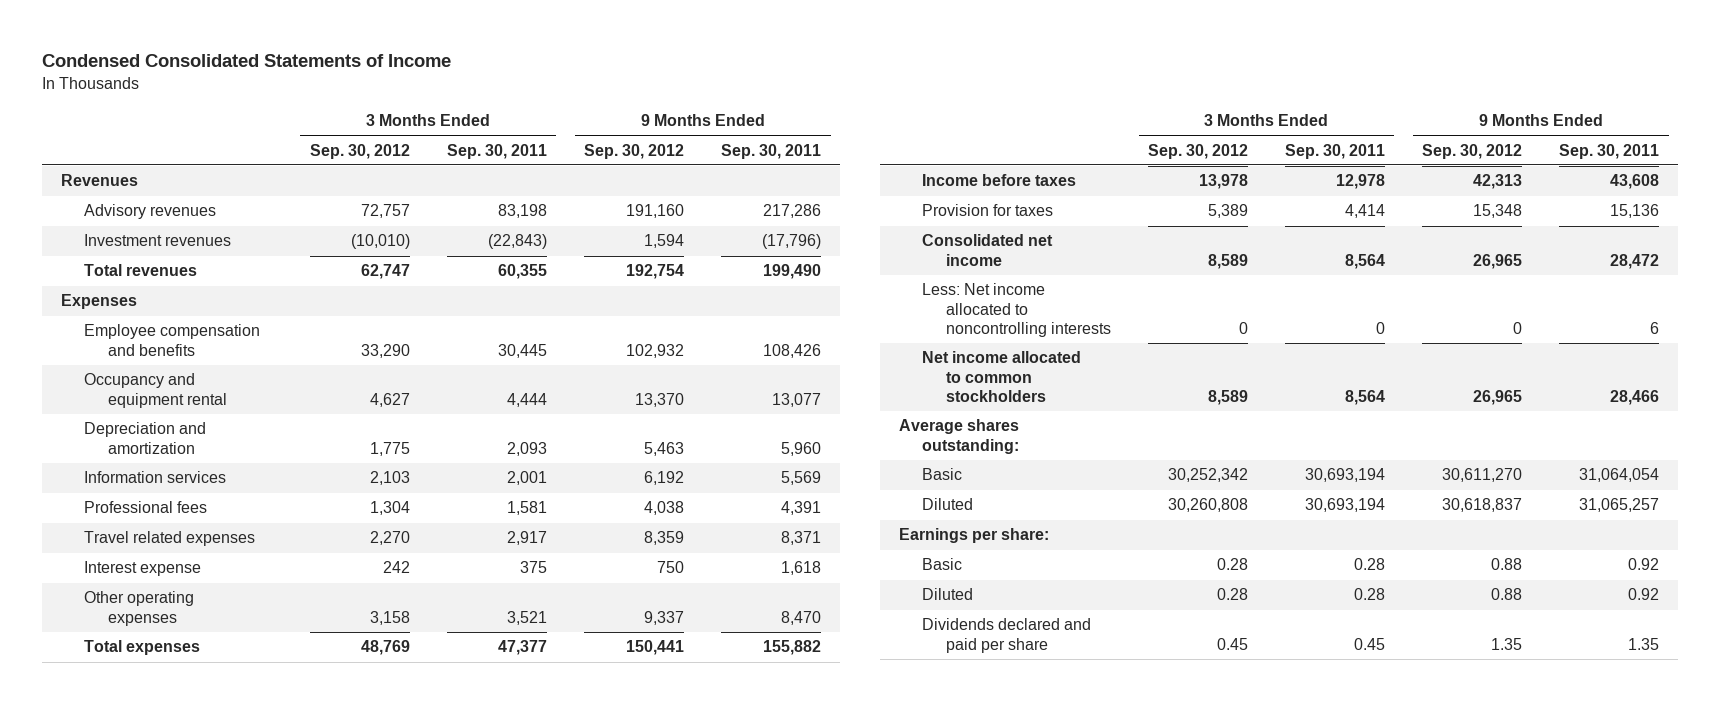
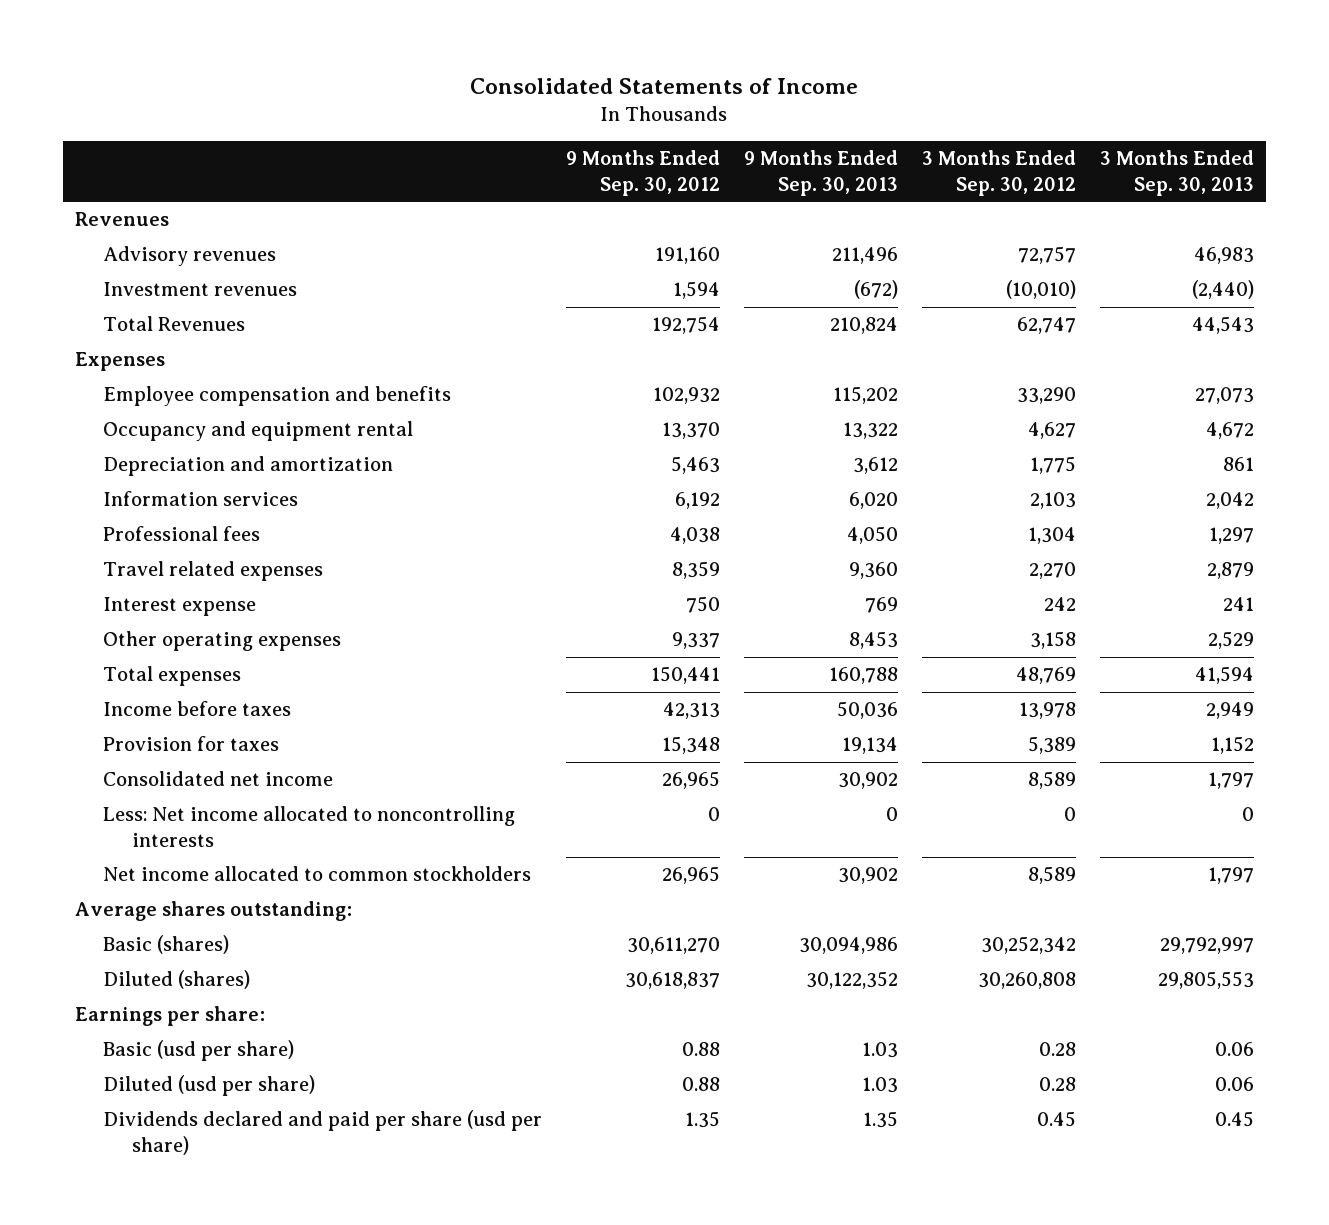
[42,54,452,68] Condensed Consolidated Statements of Income -> [470,77,859,94] Consolidated Statements of Income
[446,143,547,159] Sep. 30, 2011 -> none
[721,143,822,159] Sep. 30, 2011 -> none
none -> [744,150,899,196] 9 Months Ended Sep. 30, 2013
none -> [1099,150,1254,196] 3 Months Ended Sep. 30, 2013
[84,264,198,277] Total revenues -> [103,316,246,332] Total Revenues
[922,468,963,481] Basic -> [103,935,230,955] Basic (shares)
[922,498,974,511] Diluted -> [103,970,251,990] Diluted (shares)
[922,558,963,571] Basic -> [103,1040,295,1062] Basic (usd per share)
[922,588,974,601] Diluted -> [103,1075,316,1097] Diluted (usd per share)
[922,618,1092,653] Dividends declared and paid per share -> [103,1110,543,1155] Dividends declared and paid per share (usd per share)

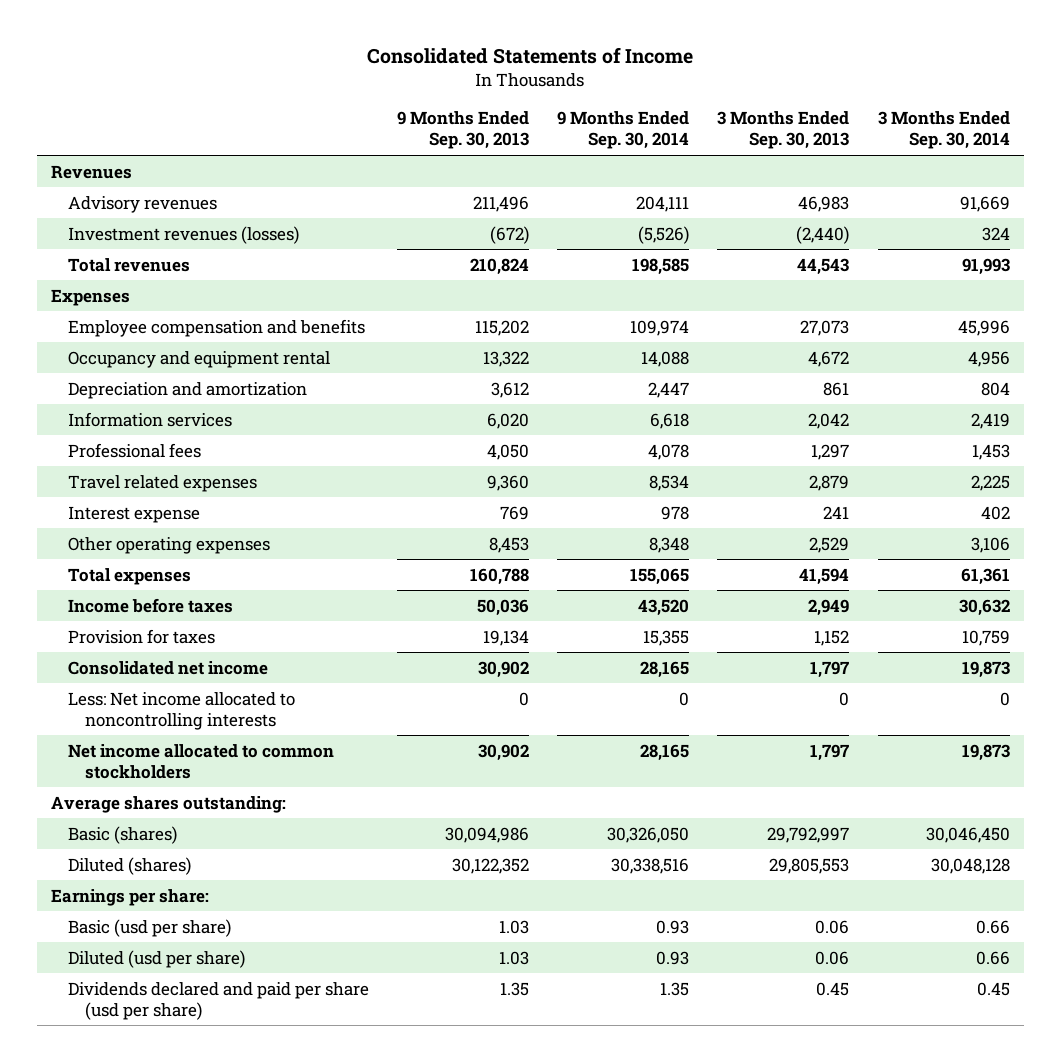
[566,150,721,196] 9 Months Ended Sep. 30, 2012 -> none
[922,150,1077,196] 3 Months Ended Sep. 30, 2012 -> none
none -> [557,111,690,150] 9 Months Ended Sep. 30, 2014
none -> [877,111,1010,150] 3 Months Ended Sep. 30, 2014
[103,282,298,297] Investment revenues -> [67,225,299,244] Investment revenues (losses)
[103,316,246,332] Total Revenues -> [67,257,190,272] Total revenues

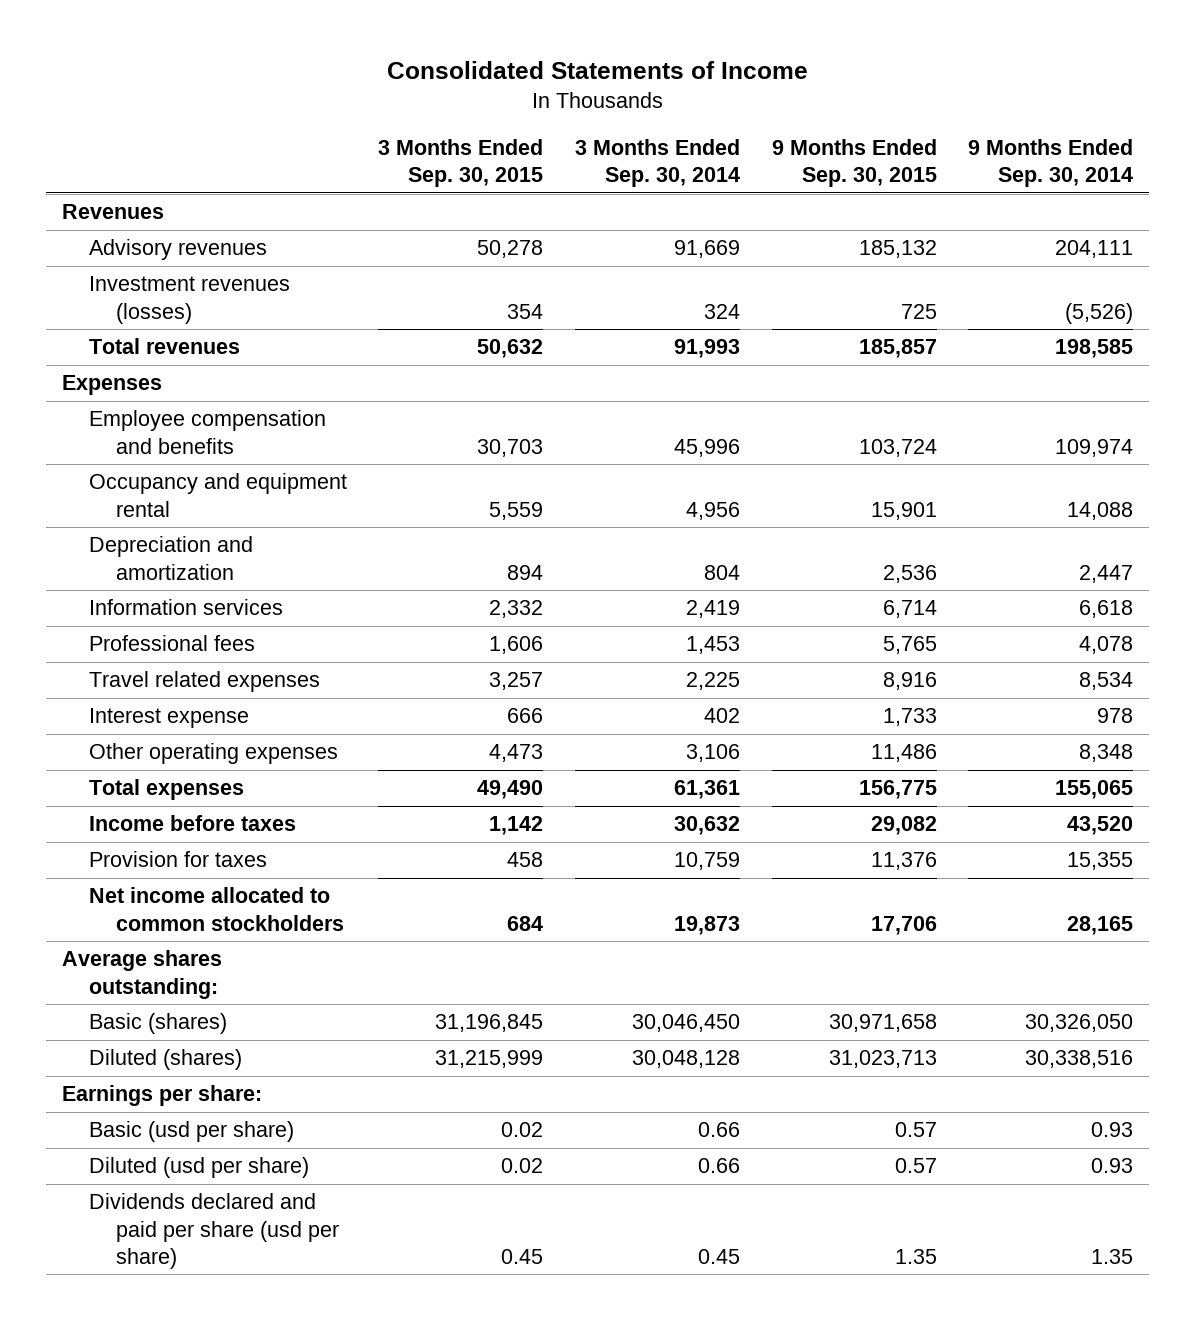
[397,111,530,150] 9 Months Ended Sep. 30, 2013 -> none
[717,111,850,150] 3 Months Ended Sep. 30, 2013 -> none
none -> [378,138,544,188] 3 Months Ended Sep. 30, 2015
none -> [771,138,937,188] 9 Months Ended Sep. 30, 2015
[67,660,268,675] Consolidated net income -> none
[67,691,295,730] Less: Net income allocated to noncontrolling interests -> none

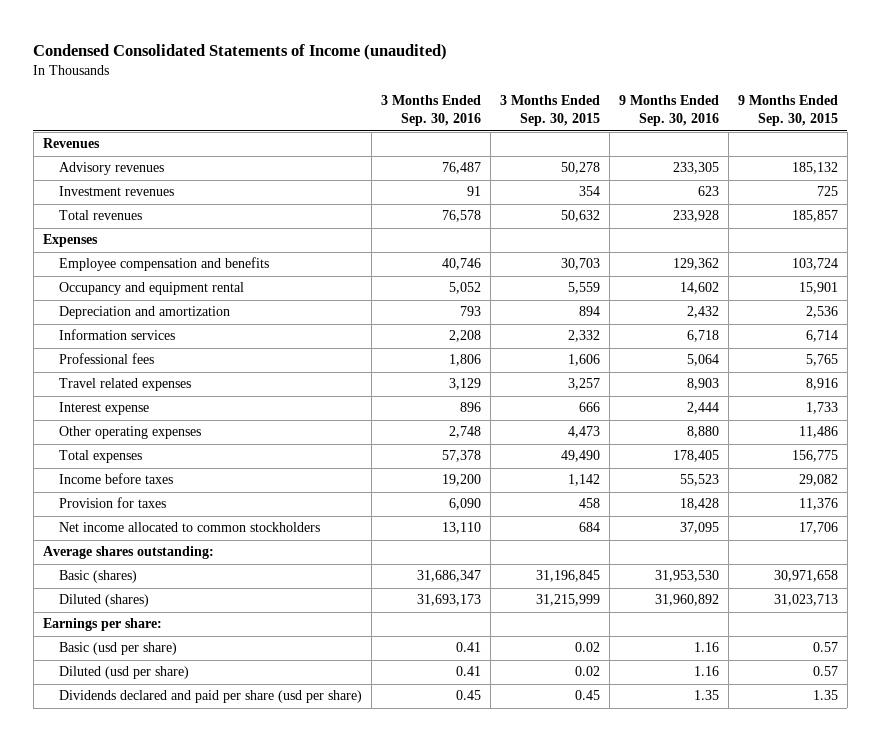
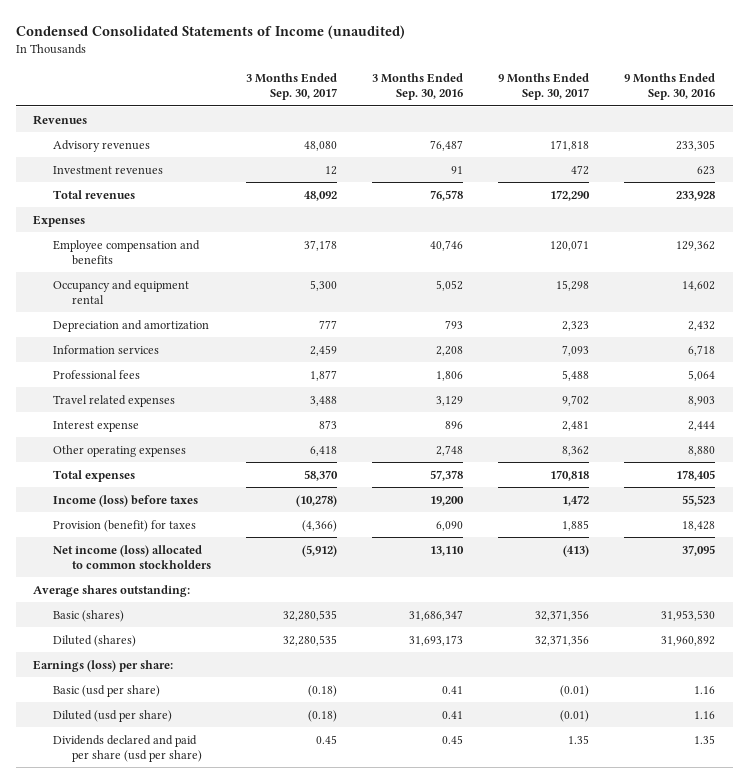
[499,95,600,127] 3 Months Ended Sep. 30, 2015 -> none
[737,95,838,127] 9 Months Ended Sep. 30, 2015 -> none
none -> [246,73,338,101] 3 Months Ended Sep. 30, 2017
none -> [498,73,590,101] 9 Months Ended Sep. 30, 2017
[58,473,173,485] Income before taxes -> [52,494,198,507] Income (loss) before taxes
[58,497,166,509] Provision for taxes -> [52,519,196,532] Provision (benefit) for taxes
[58,522,320,533] Net income allocated to common stockholders -> [52,544,211,570] Net income (loss) allocated to common stockholders
[42,618,162,632] Earnings per share: -> [33,659,174,672] Earnings (loss) per share:

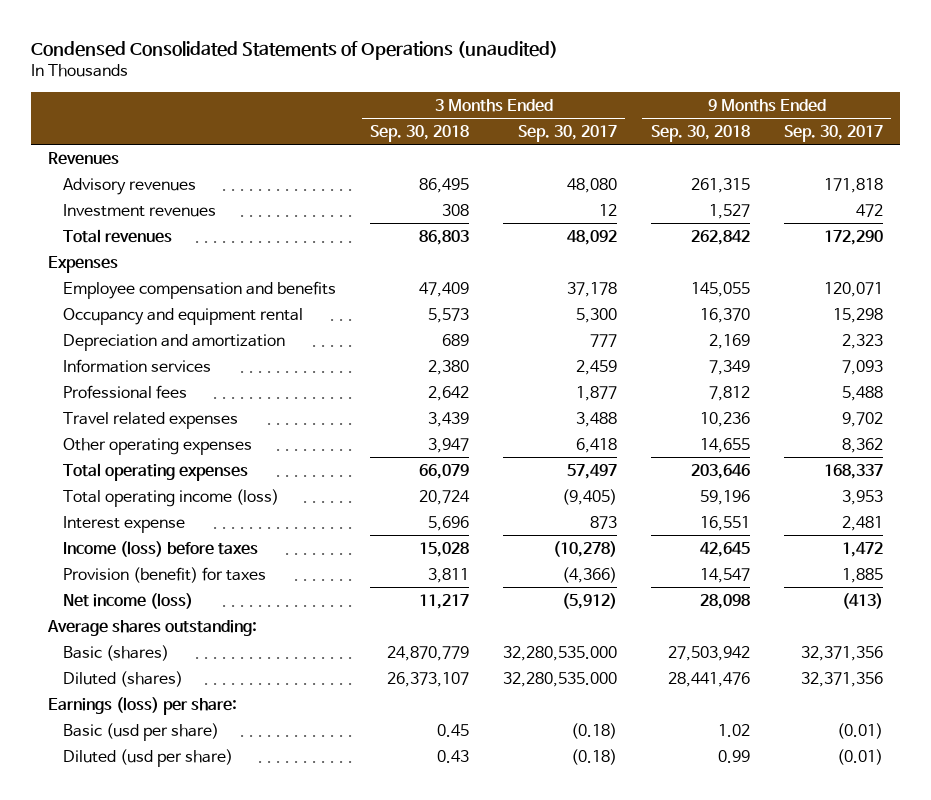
[15,24,405,39] Condensed Consolidated Statements of Income (unaudited) -> [31,41,559,61] Condensed Consolidated Statements of Operations (unaudited)
[372,73,464,101] 3 Months Ended Sep. 30, 2016 -> none
[624,73,716,101] 9 Months Ended Sep. 30, 2016 -> none
none -> [370,124,470,142] Sep. 30, 2018
none -> [650,124,750,142] Sep. 30, 2018
[52,469,135,482] Total expenses -> [63,462,249,481] Total operating expenses
[304,469,339,481] 58,370 -> [567,463,618,479] 57,497
[550,469,590,481] 170,818 -> [823,463,883,479] 168,337
none -> [63,488,280,507] Total operating income (loss)
[52,420,139,432] Interest expense -> [63,515,186,533] Interest expense
[52,544,211,570] Net income (loss) allocated to common stockholders -> [63,592,194,609] Net income (loss)
[283,609,338,621] 32,280,535 -> [503,645,618,661] 32,280,535.000
[283,634,338,646] 32,280,535 -> [503,671,618,687] 32,280,535.000
[52,734,202,763] Dividends declared and paid per share (usd per share) -> none

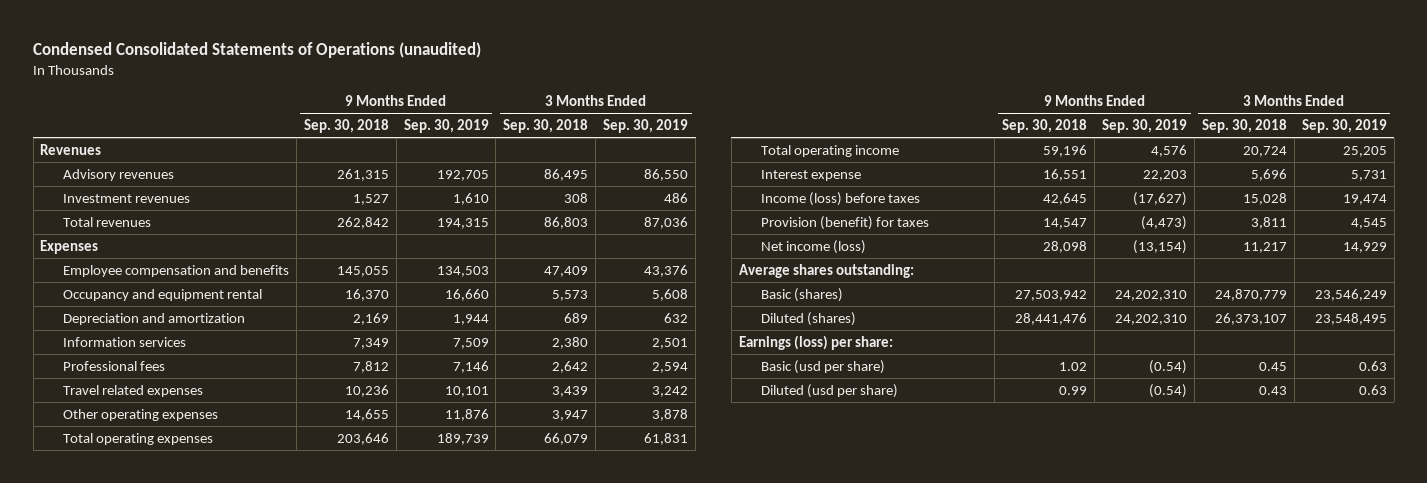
[518,124,618,142] Sep. 30, 2017 -> none
[783,124,883,142] Sep. 30, 2017 -> none
none -> [403,118,489,133] Sep. 30, 2019
none -> [603,118,689,133] Sep. 30, 2019
[63,488,280,507] Total operating income (loss) -> [761,144,900,157] Total operating income

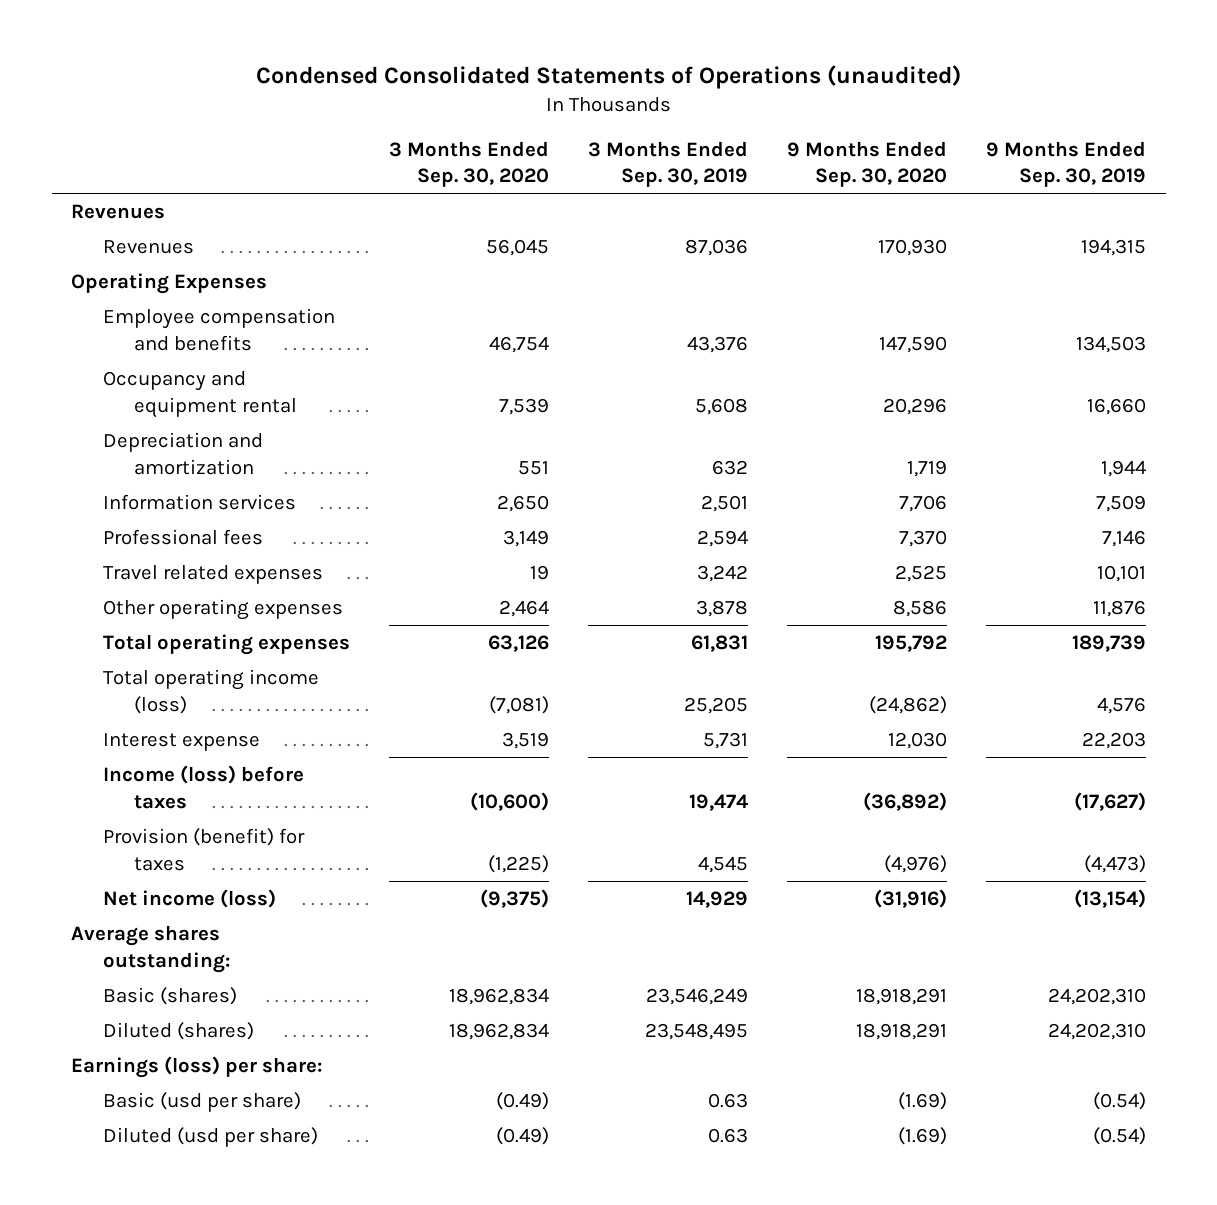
[303,118,389,133] Sep. 30, 2018 -> none
[503,118,589,133] Sep. 30, 2018 -> none
none -> [388,140,549,188] 3 Months Ended Sep. 30, 2020
none -> [786,140,947,188] 9 Months Ended Sep. 30, 2020
[62,193,190,203] Investment revenues -> none
[62,216,151,227] Total revenues -> none
[62,168,174,181] Advisory revenues -> [102,240,194,255] Revenues
[436,169,489,181] 192,705 -> [1081,239,1147,257] 194,315
[644,168,689,181] 86,550 -> [684,239,748,257] 87,036
[40,239,99,254] Expenses -> [71,273,268,295] Operating Expenses
[761,144,900,157] Total operating income -> [102,669,319,714] Total operating income (loss)

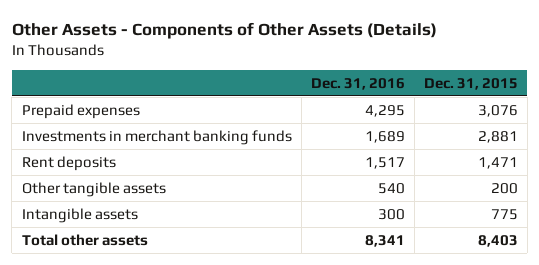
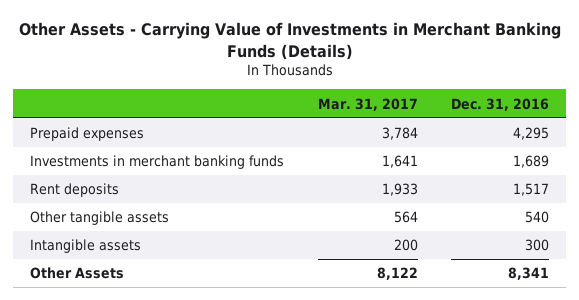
[11,21,437,39] Other Assets - Components of Other Assets (Details) -> [18,21,561,60] Other Assets - Carrying Value of Investments in Merchant Banking Funds (Details)
[423,77,518,90] Dec. 31, 2015 -> none
none -> [317,97,418,111] Mar. 31, 2017
[21,233,148,246] Total other assets -> [29,267,124,280] Other Assets

